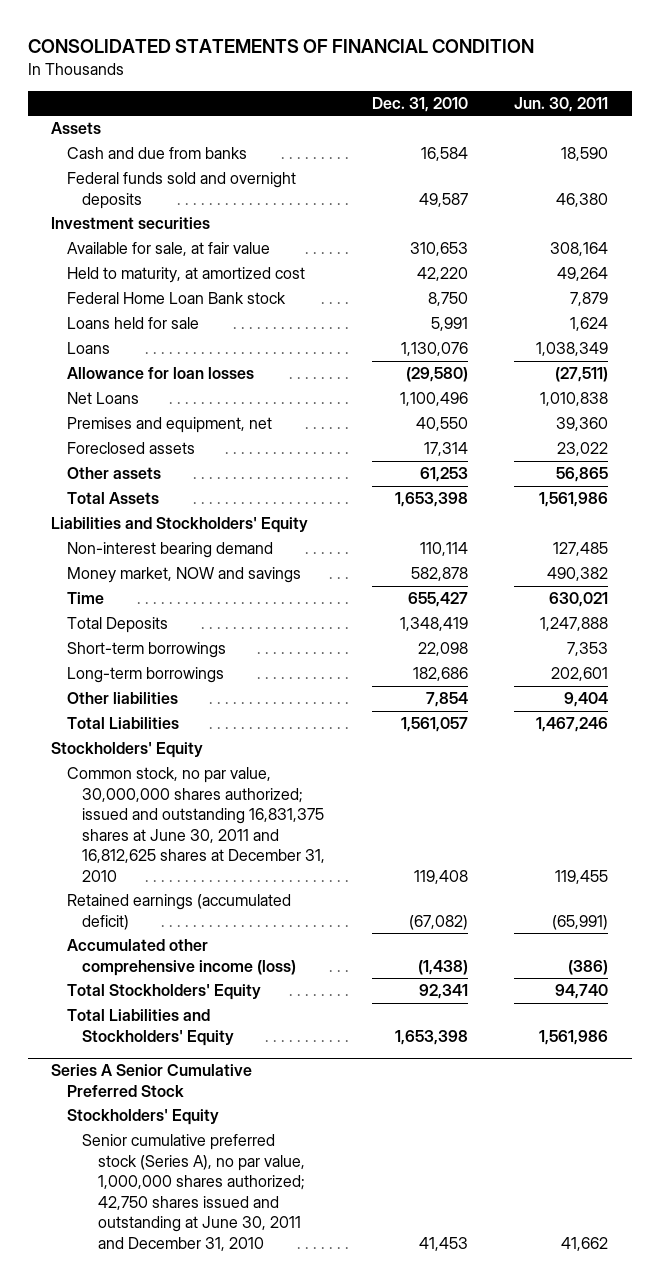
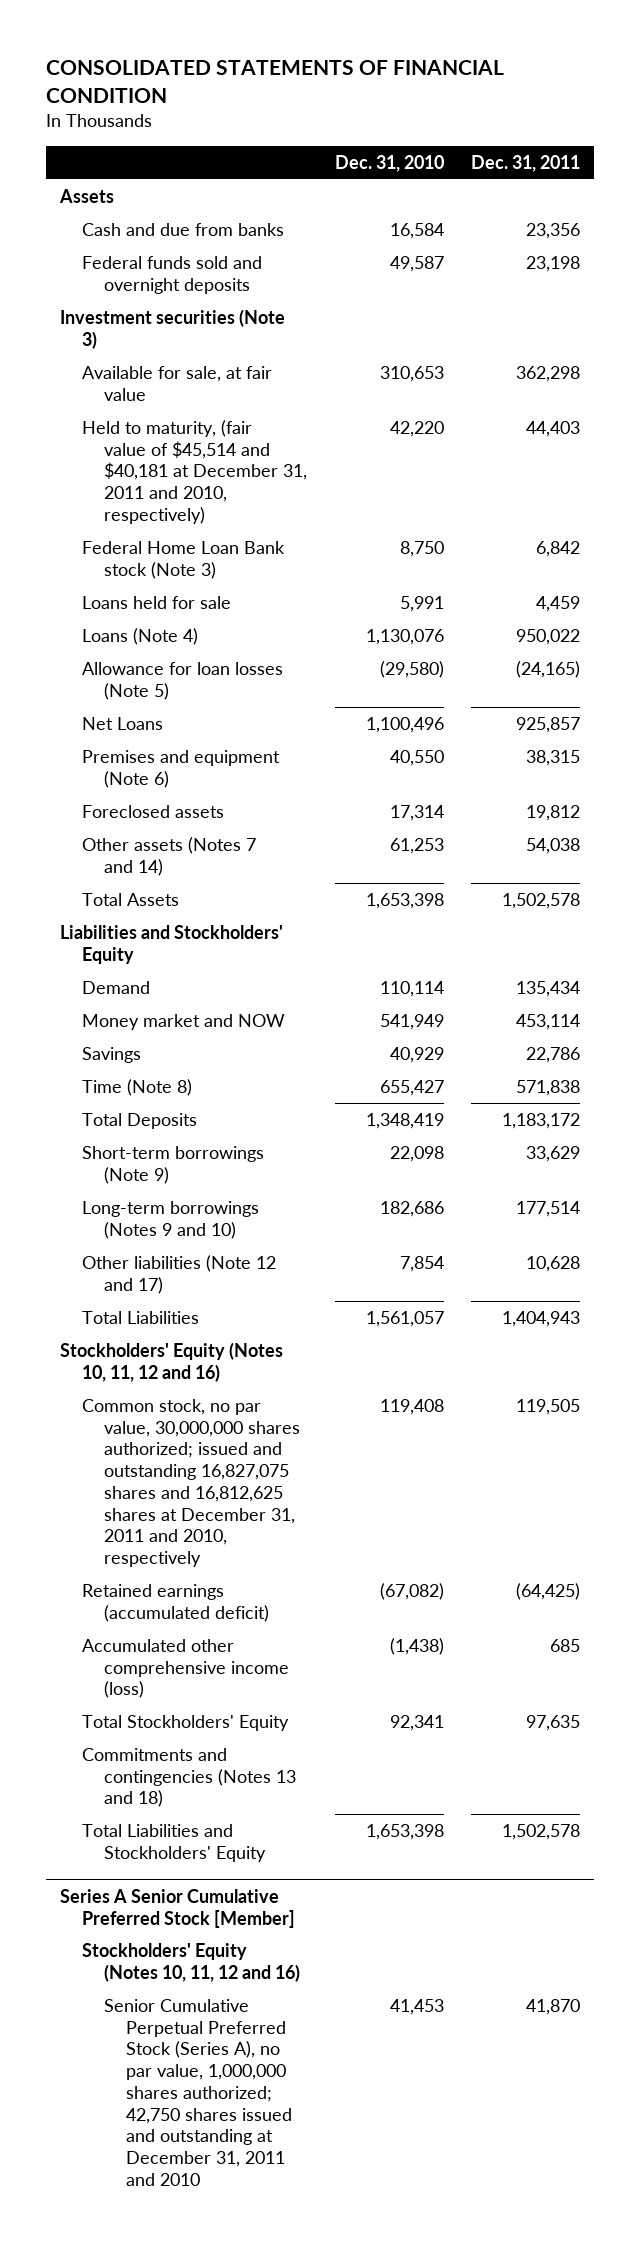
[514,96,609,112] Jun. 30, 2011 -> none
none -> [471,154,581,172] Dec. 31, 2011
[51,217,211,230] Investment securities -> [60,309,286,349] Investment securities (Note 3)
[66,267,305,284] Held to maturity, at amortized cost -> [81,420,307,524] Held to maturity, (fair value of $45,514 and $40,181 at December 31, 2011 and 2010, respectively)
[66,292,286,305] Federal Home Loan Bank stock -> [81,541,285,579] Federal Home Loan Bank stock (Note 3)
[66,342,110,355] Loans -> [81,628,198,646] Loans (Note 4)
[66,367,254,380] Allowance for loan losses -> [81,662,283,700] Allowance for loan losses (Note 5)
[66,417,272,434] Premises and equipment, net -> [81,750,280,788] Premises and equipment (Note 6)
[66,467,161,480] Other assets -> [81,837,256,876] Other assets (Notes 7 and 14)
[66,542,273,559] Non-interest bearing demand -> [81,981,150,995] Demand
[66,567,301,584] Money market, NOW and savings -> [81,1014,285,1031] Money market and NOW
[410,567,468,582] 582,878 -> [379,1014,444,1031] 541,949
none -> [81,1047,141,1064] Savings
[66,592,104,605] Time -> [81,1079,192,1097] Time (Note 8)
[66,642,226,659] Short-term borrowings -> [81,1146,264,1184] Short-term borrowings (Note 9)
[66,667,224,684] Long-term borrowings -> [81,1201,259,1239] Long-term borrowings (Notes 9 and 10)
[66,692,178,705] Other liabilities -> [81,1255,276,1294] Other liabilities (Note 12 and 17)
[51,742,204,759] Stockholders' Equity -> [60,1342,284,1382] Stockholders' Equity (Notes 10, 11, 12 and 16)
[66,767,326,882] Common stock, no par value, 30,000,000 shares authorized; issued and outstanding 16,831,375 shares at June 30, 2011 and 16,812,625 shares at December 31, 2010 -> [81,1399,300,1567] Common stock, no par value, 30,000,000 shares authorized; issued and outstanding 16,827,075 shares and 16,812,625 shares at December 31, 2011 and 2010, respectively
none -> [81,1748,296,1808] Commitments and contingencies (Notes 13 and 18)
[51,1064,253,1098] Series A Senior Cumulative Preferred Stock -> [60,1888,295,1928] Series A Senior Cumulative Preferred Stock [Member]
[66,1109,219,1126] Stockholders' Equity -> [81,1943,300,1982] Stockholders' Equity (Notes 10, 11, 12 and 16)
[82,1134,305,1251] Senior cumulative preferred stock (Series A), no par value, 1,000,000 shares authorized; 42,750 shares issued and outstanding at June 30, 2011 and December 31, 2010 -> [103,1999,292,2186] Senior Cumulative Perpetual Preferred Stock (Series A), no par value, 1,000,000 shares authorized; 42,750 shares issued and outstanding at December 31, 2011 and 2010

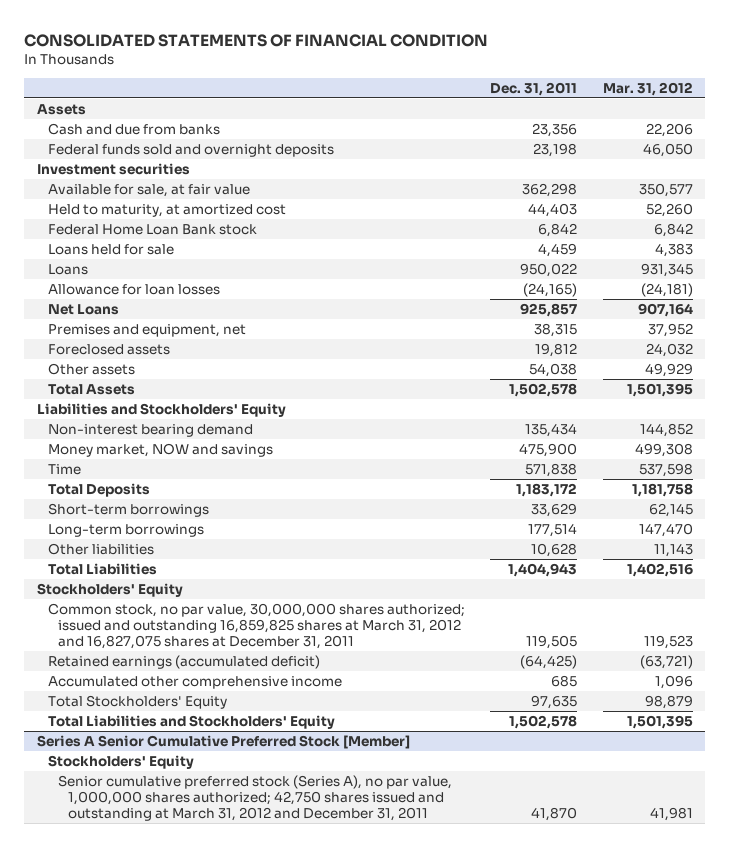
[334,154,444,172] Dec. 31, 2010 -> none
none -> [602,81,693,96] Mar. 31, 2012
[60,309,286,349] Investment securities (Note 3) -> [37,162,191,175] Investment securities
[81,420,307,524] Held to maturity, (fair value of $45,514 and $40,181 at December 31, 2011 and 2010, respectively) -> [47,203,286,217] Held to maturity, at amortized cost
[81,541,285,579] Federal Home Loan Bank stock (Note 3) -> [47,223,257,235] Federal Home Loan Bank stock
[81,628,198,646] Loans (Note 4) -> [47,263,88,275] Loans
[81,662,283,700] Allowance for loan losses (Note 5) -> [47,283,220,295] Allowance for loan losses
[81,750,280,788] Premises and equipment (Note 6) -> [47,323,246,337] Premises and equipment, net
[81,837,256,876] Other assets (Notes 7 and 14) -> [47,362,135,375] Other assets
[81,1047,141,1064] Savings -> none
[81,981,150,995] Demand -> [47,423,253,437] Non-interest bearing demand
[81,1014,285,1031] Money market and NOW -> [47,442,273,457] Money market, NOW and savings
[516,1014,581,1031] 453,114 -> [519,442,578,457] 475,900
[81,1079,192,1097] Time (Note 8) -> [47,463,81,475] Time
[81,1146,264,1184] Short-term borrowings (Note 9) -> [47,502,209,517] Short-term borrowings
[81,1201,259,1239] Long-term borrowings (Notes 9 and 10) -> [47,523,204,537] Long-term borrowings
[81,1255,276,1294] Other liabilities (Note 12 and 17) -> [47,542,154,555] Other liabilities
[60,1342,284,1382] Stockholders' Equity (Notes 10, 11, 12 and 16) -> [37,582,184,597] Stockholders' Equity
[81,1399,300,1567] Common stock, no par value, 30,000,000 shares authorized; issued and outstanding 16,827,075 shares and 16,812,625 shares at December 31, 2011 and 2010, respectively -> [47,602,465,649] Common stock, no par value, 30,000,000 shares authorized; issued and outstanding 16,859,825 shares at March 31, 2012 and 16,827,075 shares at December 31, 2011
[81,1639,289,1699] Accumulated other comprehensive income (loss) -> [47,675,342,689] Accumulated other comprehensive income
[81,1748,296,1808] Commitments and contingencies (Notes 13 and 18) -> none
[81,1943,300,1982] Stockholders' Equity (Notes 10, 11, 12 and 16) -> [47,754,194,769] Stockholders' Equity
[103,1999,292,2186] Senior Cumulative Perpetual Preferred Stock (Series A), no par value, 1,000,000 shares authorized; 42,750 shares issued and outstanding at December 31, 2011 and 2010 -> [57,774,452,821] Senior cumulative preferred stock (Series A), no par value, 1,000,000 shares authorized; 42,750 shares issued and outstanding at March 31, 2012 and December 31, 2011

